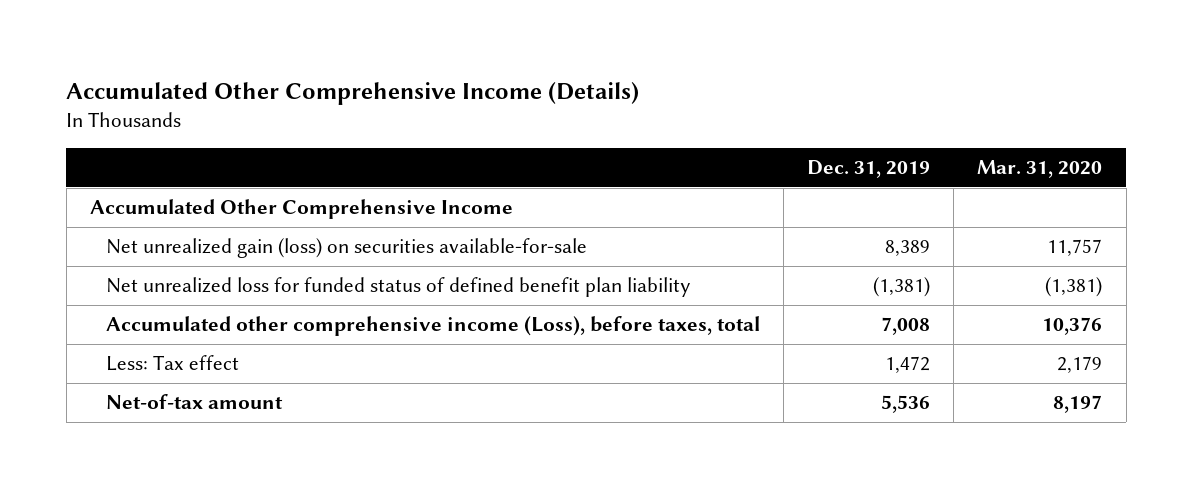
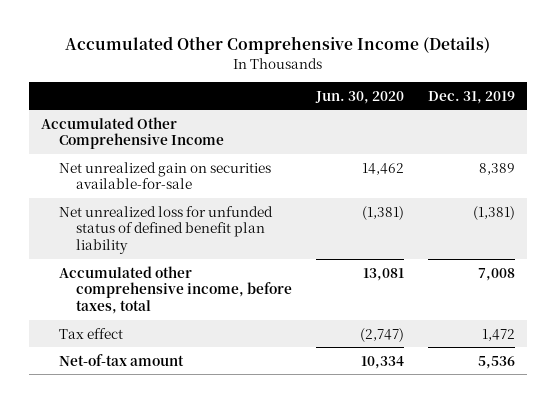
[977,160,1103,179] Mar. 31, 2020 -> none
none -> [315,90,405,104] Jun. 30, 2020
[106,238,588,259] Net unrealized gain (loss) on securities available-for-sale -> [58,161,271,190] Net unrealized gain on securities available-for-sale
[106,277,692,298] Net unrealized loss for funded status of defined benefit plan liability -> [58,205,273,255] Net unrealized loss for unfunded status of defined benefit plan liability
[106,316,761,337] Accumulated other comprehensive income (Loss), before taxes, total -> [58,265,293,315] Accumulated other comprehensive income, before taxes, total
[106,355,240,372] Less: Tax effect -> [58,327,123,339] Tax effect

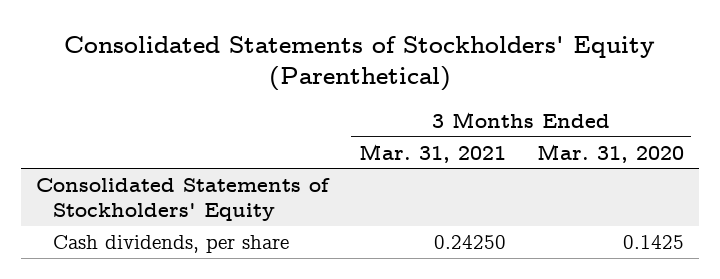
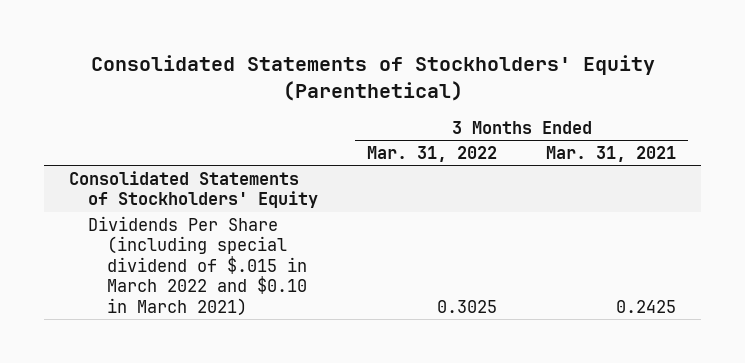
[536,143,684,163] Mar. 31, 2020 -> none
none -> [367,146,498,163] Mar. 31, 2022
[52,234,289,253] Cash dividends, per share -> [88,215,308,316] Dividends Per Share (including special dividend of $.015 in March 2022 and $0.10 in March 2021)
[433,234,506,249] 0.24250 -> [616,299,677,313] 0.2425

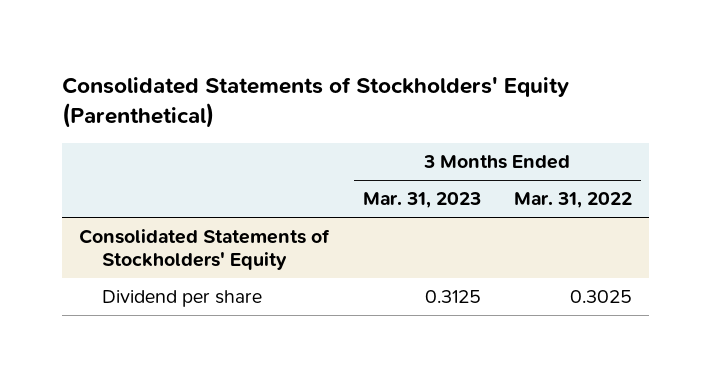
[546,146,677,163] Mar. 31, 2021 -> none
none -> [362,192,481,209] Mar. 31, 2023
[88,215,308,316] Dividends Per Share (including special dividend of $.015 in March 2022 and $0.10 in March 2021) -> [101,290,262,308] Dividend per share

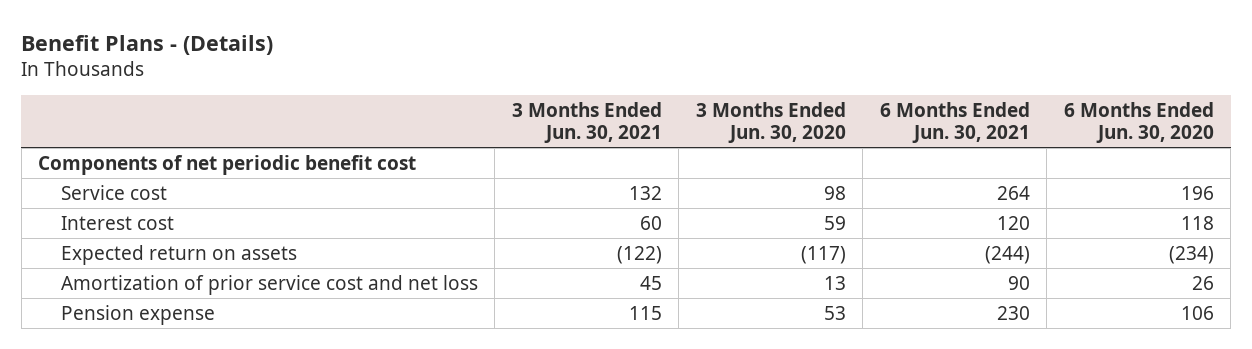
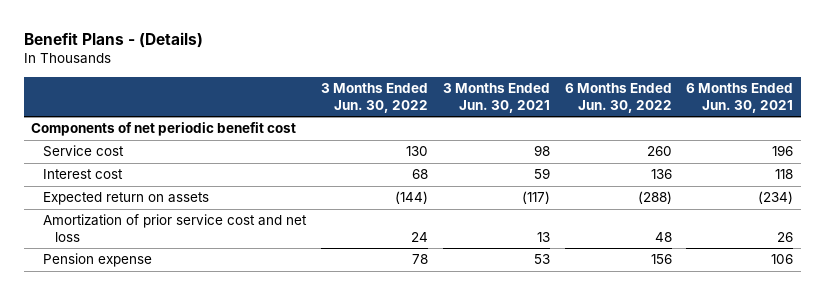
[695,101,846,144] 3 Months Ended Jun. 30, 2020 -> none
[1063,101,1214,144] 6 Months Ended Jun. 30, 2020 -> none
none -> [320,83,428,113] 3 Months Ended Jun. 30, 2022
none -> [564,83,672,113] 6 Months Ended Jun. 30, 2022
[628,185,662,200] 132 -> [533,145,550,157] 98
[996,185,1030,200] 264 -> [772,145,794,157] 196
[639,215,662,230] 60 -> [533,168,550,180] 59
[996,215,1030,230] 120 -> [775,169,794,180] 118
[616,245,662,264] (122) -> [521,191,550,205] (117)
[984,245,1030,264] (244) -> [758,191,794,205] (234)
[639,275,662,290] 45 -> [536,231,550,242] 13
[1007,275,1030,290] 90 -> [777,231,794,242] 26
[628,305,662,320] 115 -> [533,254,550,265] 53
[996,305,1030,320] 230 -> [771,254,794,265] 106

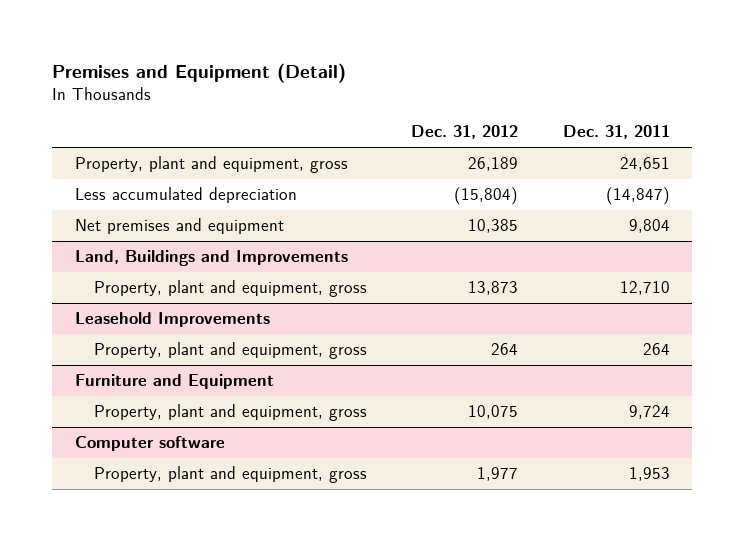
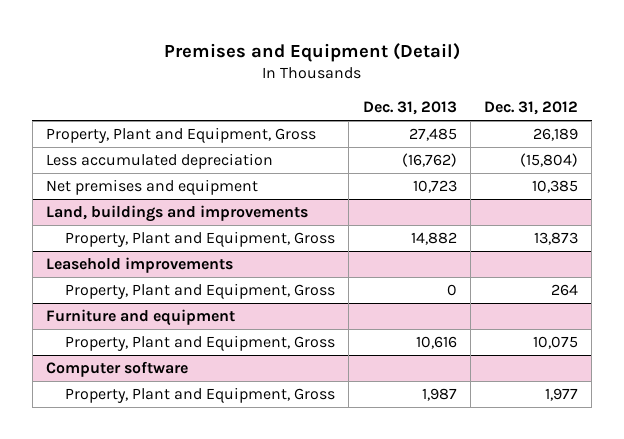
[562,125,670,140] Dec. 31, 2011 -> none
none -> [362,101,457,116] Dec. 31, 2013
[74,156,348,174] Property, plant and equipment, gross -> [45,127,316,144] Property, Plant and Equipment, Gross
[74,250,348,267] Land, Buildings and Improvements -> [45,205,308,223] Land, buildings and improvements
[93,280,367,298] Property, plant and equipment, gross -> [65,231,336,248] Property, Plant and Equipment, Gross
[74,312,270,328] Leasehold Improvements -> [45,257,233,274] Leasehold improvements
[93,342,367,360] Property, plant and equipment, gross -> [65,283,336,300] Property, Plant and Equipment, Gross
[74,374,274,390] Furniture and Equipment -> [45,309,235,327] Furniture and equipment
[93,404,367,422] Property, plant and equipment, gross -> [65,335,336,352] Property, Plant and Equipment, Gross
[93,466,367,484] Property, plant and equipment, gross -> [65,387,336,404] Property, Plant and Equipment, Gross

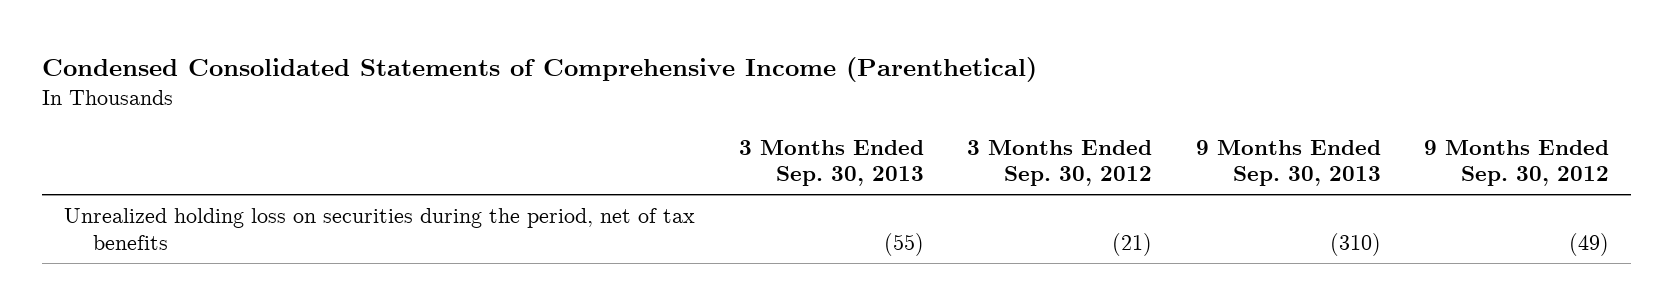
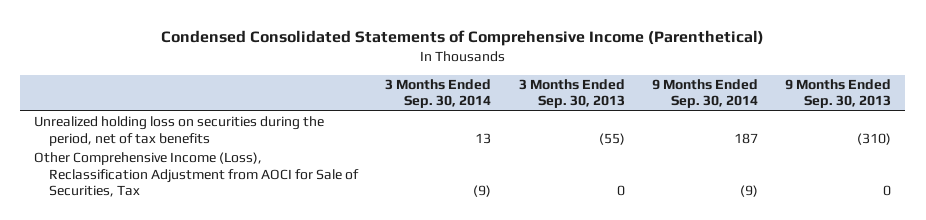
[967,139,1153,186] 3 Months Ended Sep. 30, 2012 -> none
[1424,139,1610,186] 9 Months Ended Sep. 30, 2012 -> none
none -> [385,79,492,109] 3 Months Ended Sep. 30, 2014
none -> [652,79,759,109] 9 Months Ended Sep. 30, 2014
none -> [34,152,359,197] Other Comprehensive Income (Loss), Reclassification Adjustment from AOCI for Sale of Securities, Tax

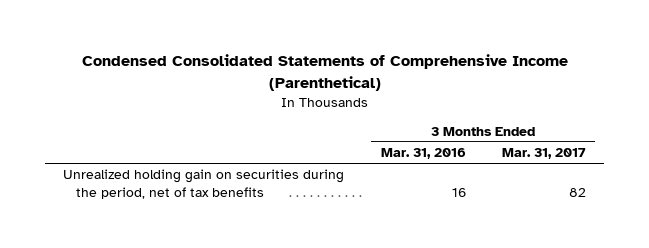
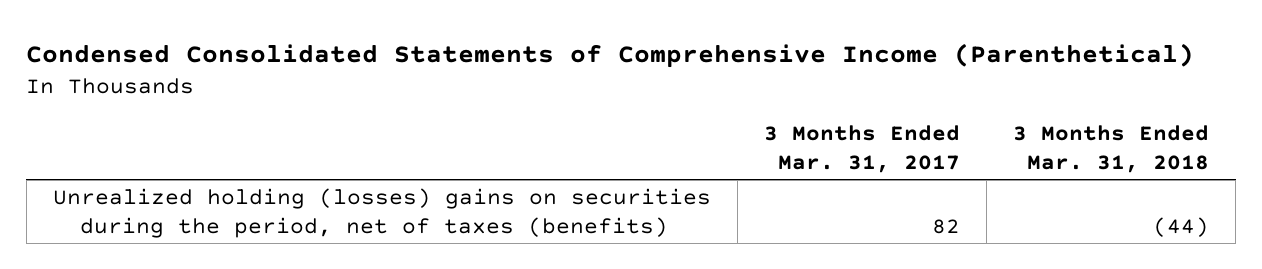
[380,148,466,160] Mar. 31, 2016 -> none
none -> [1013,125,1210,173] 3 Months Ended Mar. 31, 2018
[63,169,345,200] Unrealized holding gain on securities during the period, net of tax benefits -> [52,188,711,238] Unrealized holding (losses) gains on securities during the period, net of taxes (benefits)

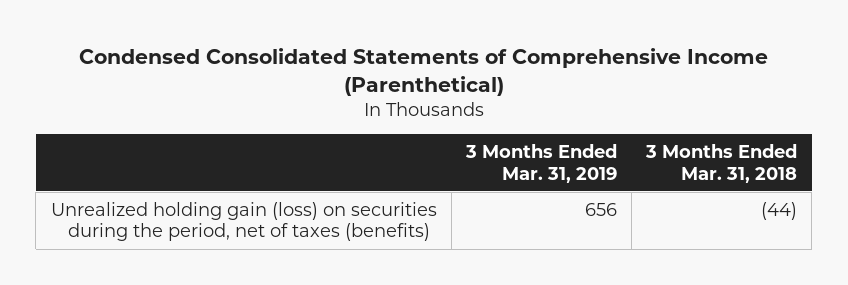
[763,125,960,173] 3 Months Ended Mar. 31, 2017 -> none
none -> [464,144,617,183] 3 Months Ended Mar. 31, 2019
[52,188,711,238] Unrealized holding (losses) gains on securities during the period, net of taxes (benefits) -> [50,201,437,242] Unrealized holding gain (loss) on securities during the period, net of taxes (benefits)

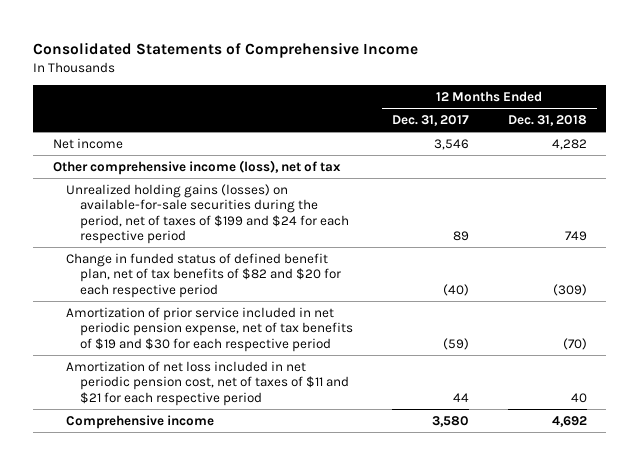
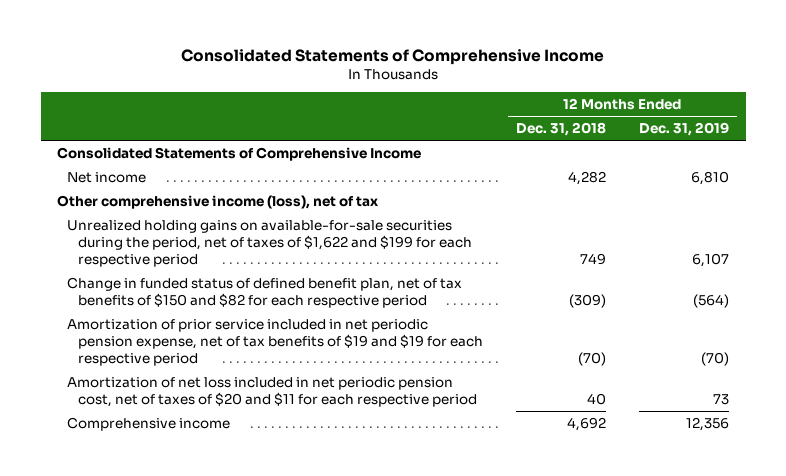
[391,114,469,126] Dec. 31, 2017 -> none
none -> [639,122,730,137] Dec. 31, 2019
none -> [57,146,422,161] Consolidated Statements of Comprehensive Income
[66,183,349,245] Unrealized holding gains (losses) on available-for-sale securities during the period, net of taxes of $199 and $24 for each respective period -> [67,219,472,267] Unrealized holding gains on available-for-sale securities during the period, net of taxes of $1,622 and $199 for each respective period
[66,252,341,298] Change in funded status of defined benefit plan, net of tax benefits of $82 and $20 for each respective period -> [67,276,463,308] Change in funded status of defined benefit plan, net of tax benefits of $150 and $82 for each respective period
[66,306,353,352] Amortization of prior service included in net periodic pension expense, net of tax benefits of $19 and $30 for each respective period -> [67,318,483,366] Amortization of prior service included in net periodic pension expense, net of tax benefits of $19 and $19 for each respective period
[66,360,349,406] Amortization of net loss included in net periodic pension cost, net of taxes of $11 and $21 for each respective period -> [67,376,477,407] Amortization of net loss included in net periodic pension cost, net of taxes of $20 and $11 for each respective period

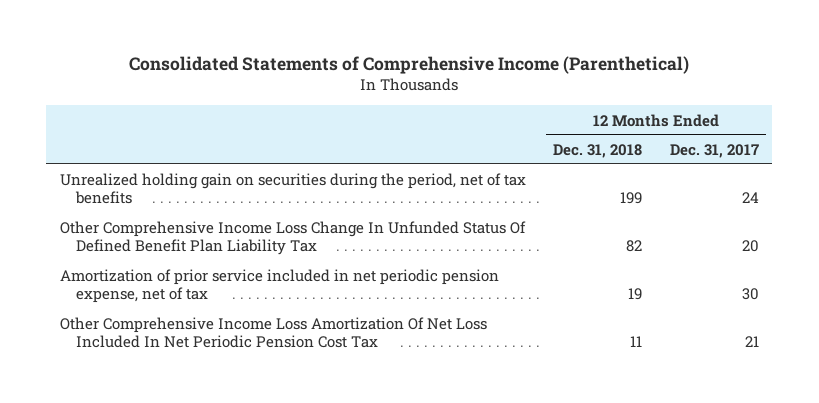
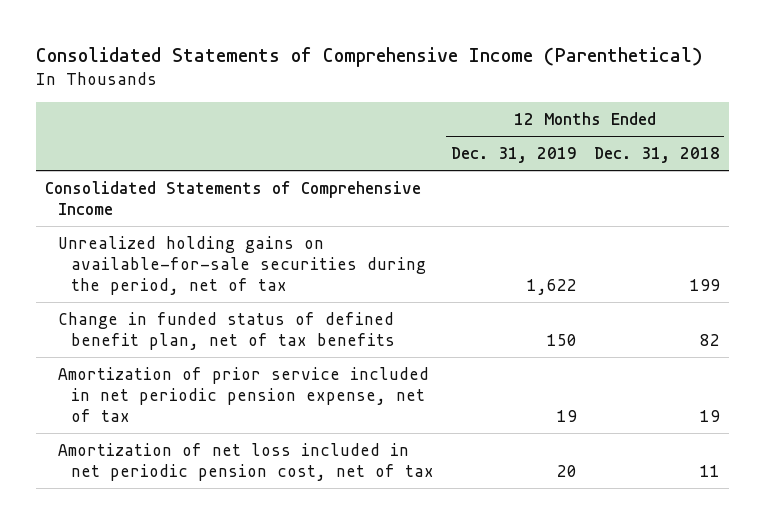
[669,143,759,158] Dec. 31, 2017 -> none
none -> [450,147,577,164] Dec. 31, 2019
none -> [44,180,421,215] Consolidated Statements of Comprehensive Income
[59,173,526,205] Unrealized holding gain on securities during the period, net of tax benefits -> [57,235,426,295] Unrealized holding gains on available-for-sale securities during the period, net of tax
[59,221,526,256] Other Comprehensive Income Loss Change In Unfunded Status Of Defined Benefit Plan Liability Tax -> [57,311,395,350] Change in funded status of defined benefit plan, net of tax benefits
[59,317,487,349] Other Comprehensive Income Loss Amortization Of Net Loss Included In Net Periodic Pension Cost Tax -> [57,442,434,481] Amortization of net loss included in net periodic pension cost, net of tax

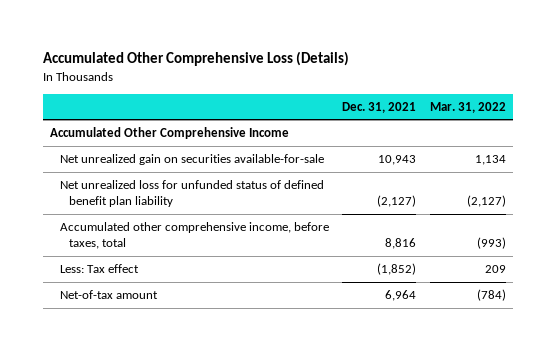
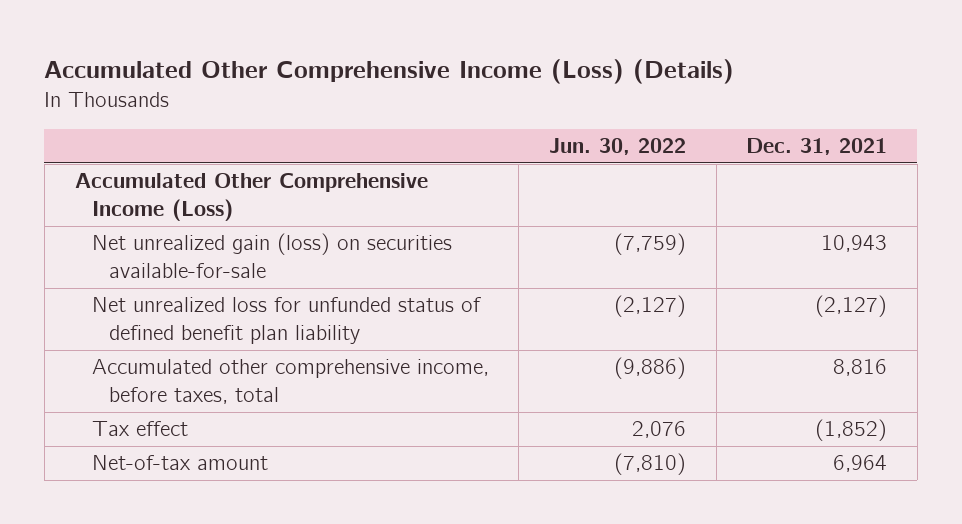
[42,51,349,67] Accumulated Other Comprehensive Loss (Details) -> [44,58,735,84] Accumulated Other Comprehensive Income (Loss) (Details)
[430,101,507,113] Mar. 31, 2022 -> none
none -> [548,138,686,156] Jun. 30, 2022
[49,127,289,140] Accumulated Other Comprehensive Income -> [74,173,428,222] Accumulated Other Comprehensive Income (Loss)
[59,154,324,166] Net unrealized gain on securities available-for-sale -> [91,233,452,279] Net unrealized gain (loss) on securities available-for-sale
[59,264,139,274] Less: Tax effect -> [91,421,188,437] Tax effect

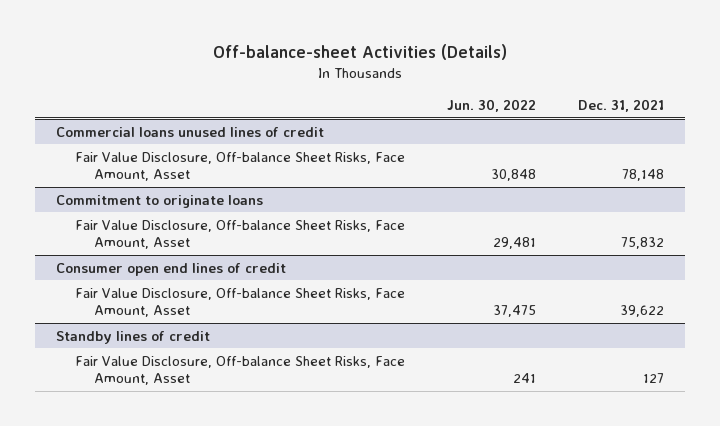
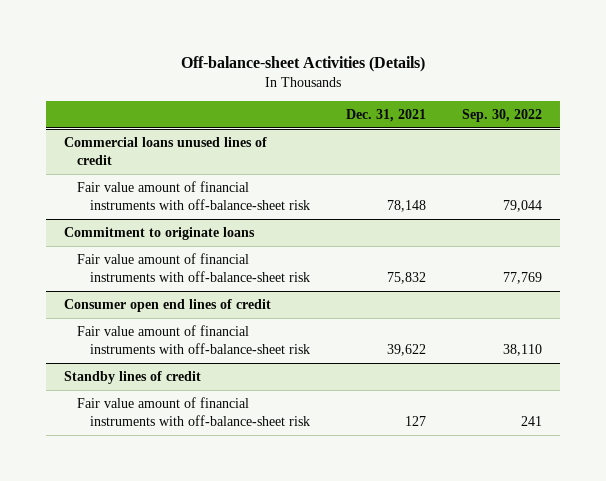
[447,99,537,113] Jun. 30, 2022 -> none
none -> [461,108,542,122] Sep. 30, 2022
[75,151,406,181] Fair Value Disclosure, Off-balance Sheet Risks, Face Amount, Asset -> [77,180,311,211] Fair value amount of financial instruments with off-balance-sheet risk
[75,219,406,249] Fair Value Disclosure, Off-balance Sheet Risks, Face Amount, Asset -> [77,252,311,283] Fair value amount of financial instruments with off-balance-sheet risk
[75,287,406,317] Fair Value Disclosure, Off-balance Sheet Risks, Face Amount, Asset -> [77,324,311,355] Fair value amount of financial instruments with off-balance-sheet risk
[75,355,406,385] Fair Value Disclosure, Off-balance Sheet Risks, Face Amount, Asset -> [77,396,311,427] Fair value amount of financial instruments with off-balance-sheet risk

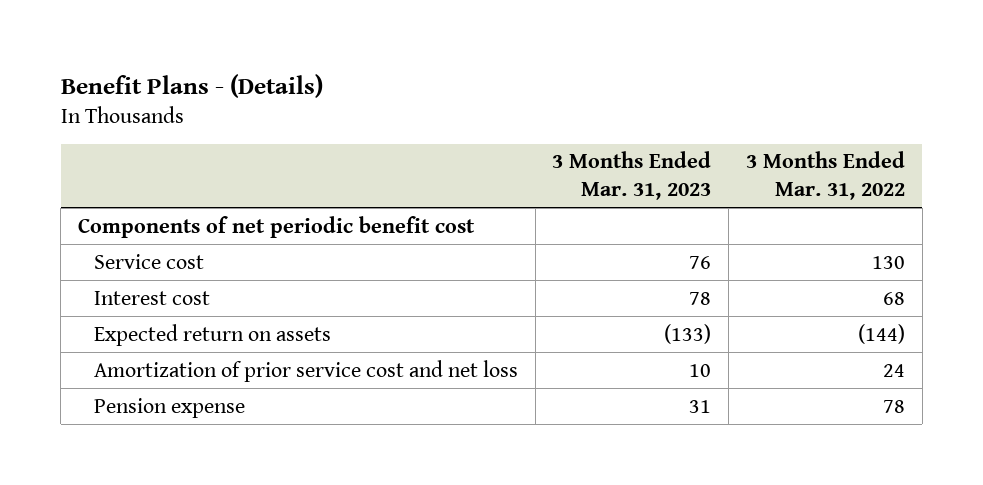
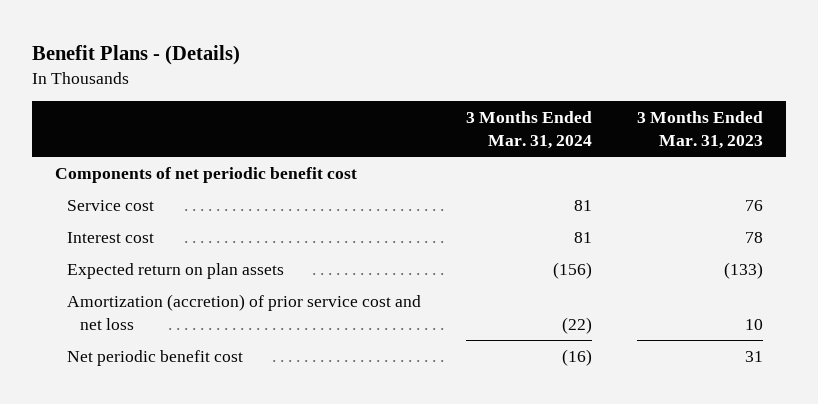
[745,151,905,200] 3 Months Ended Mar. 31, 2022 -> none
none -> [466,111,593,149] 3 Months Ended Mar. 31, 2024
[93,323,331,346] Expected return on assets -> [67,262,285,279] Expected return on plan assets
[93,359,518,382] Amortization of prior service cost and net loss -> [67,293,422,330] Amortization (accretion) of prior service cost and net loss
[93,397,245,418] Pension expense -> [67,349,244,366] Net periodic benefit cost

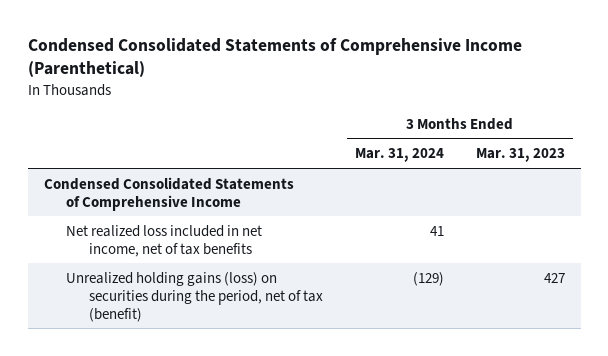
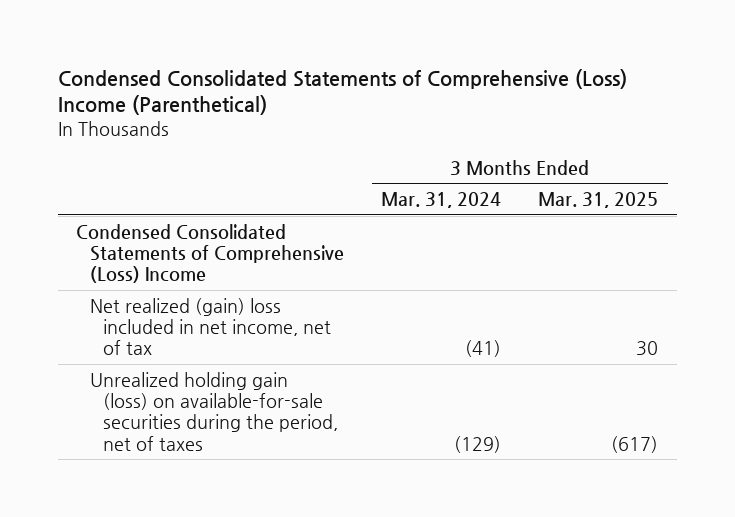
[27,38,522,78] Condensed Consolidated Statements of Comprehensive Income (Parenthetical) -> [57,68,627,116] Condensed Consolidated Statements of Comprehensive (Loss) Income (Parenthetical)
[475,148,565,163] Mar. 31, 2023 -> none
none -> [538,192,659,209] Mar. 31, 2025
[43,176,294,211] Condensed Consolidated Statements of Comprehensive Income -> [76,223,344,284] Condensed Consolidated Statements of Comprehensive (Loss) Income
[66,224,263,257] Net realized loss included in net income, net of tax benefits -> [89,297,332,356] Net realized (gain) loss included in net income, net of tax
[429,225,444,236] 41 -> [465,340,502,358] (41)
[66,271,323,322] Unrealized holding gains (loss) on securities during the period, net of tax (benefit) -> [89,371,339,451] Unrealized holding gain (loss) on available-for-sale securities during the period, net of taxes

